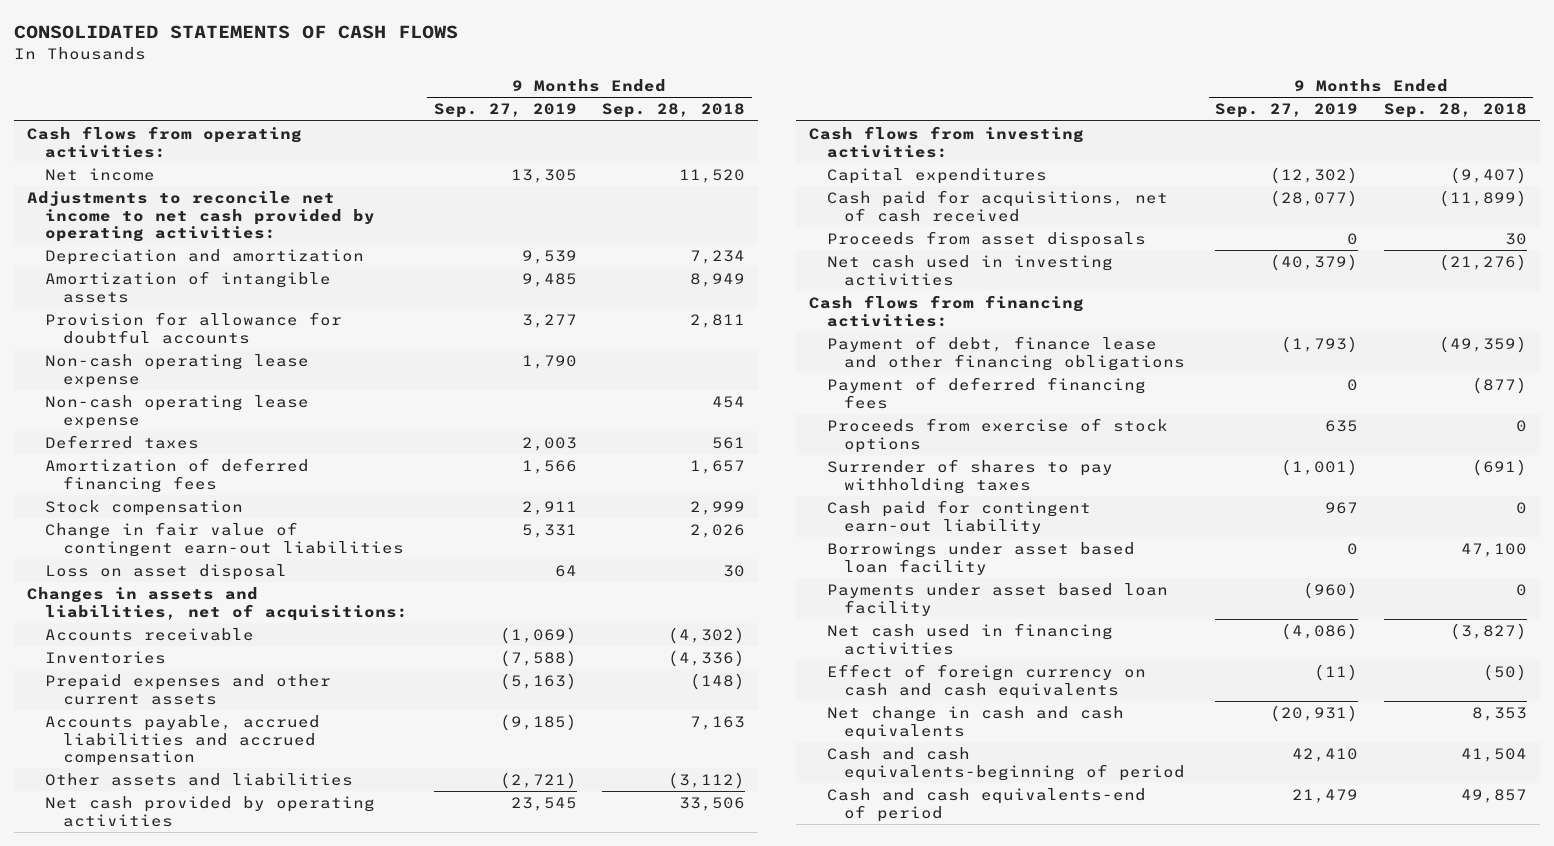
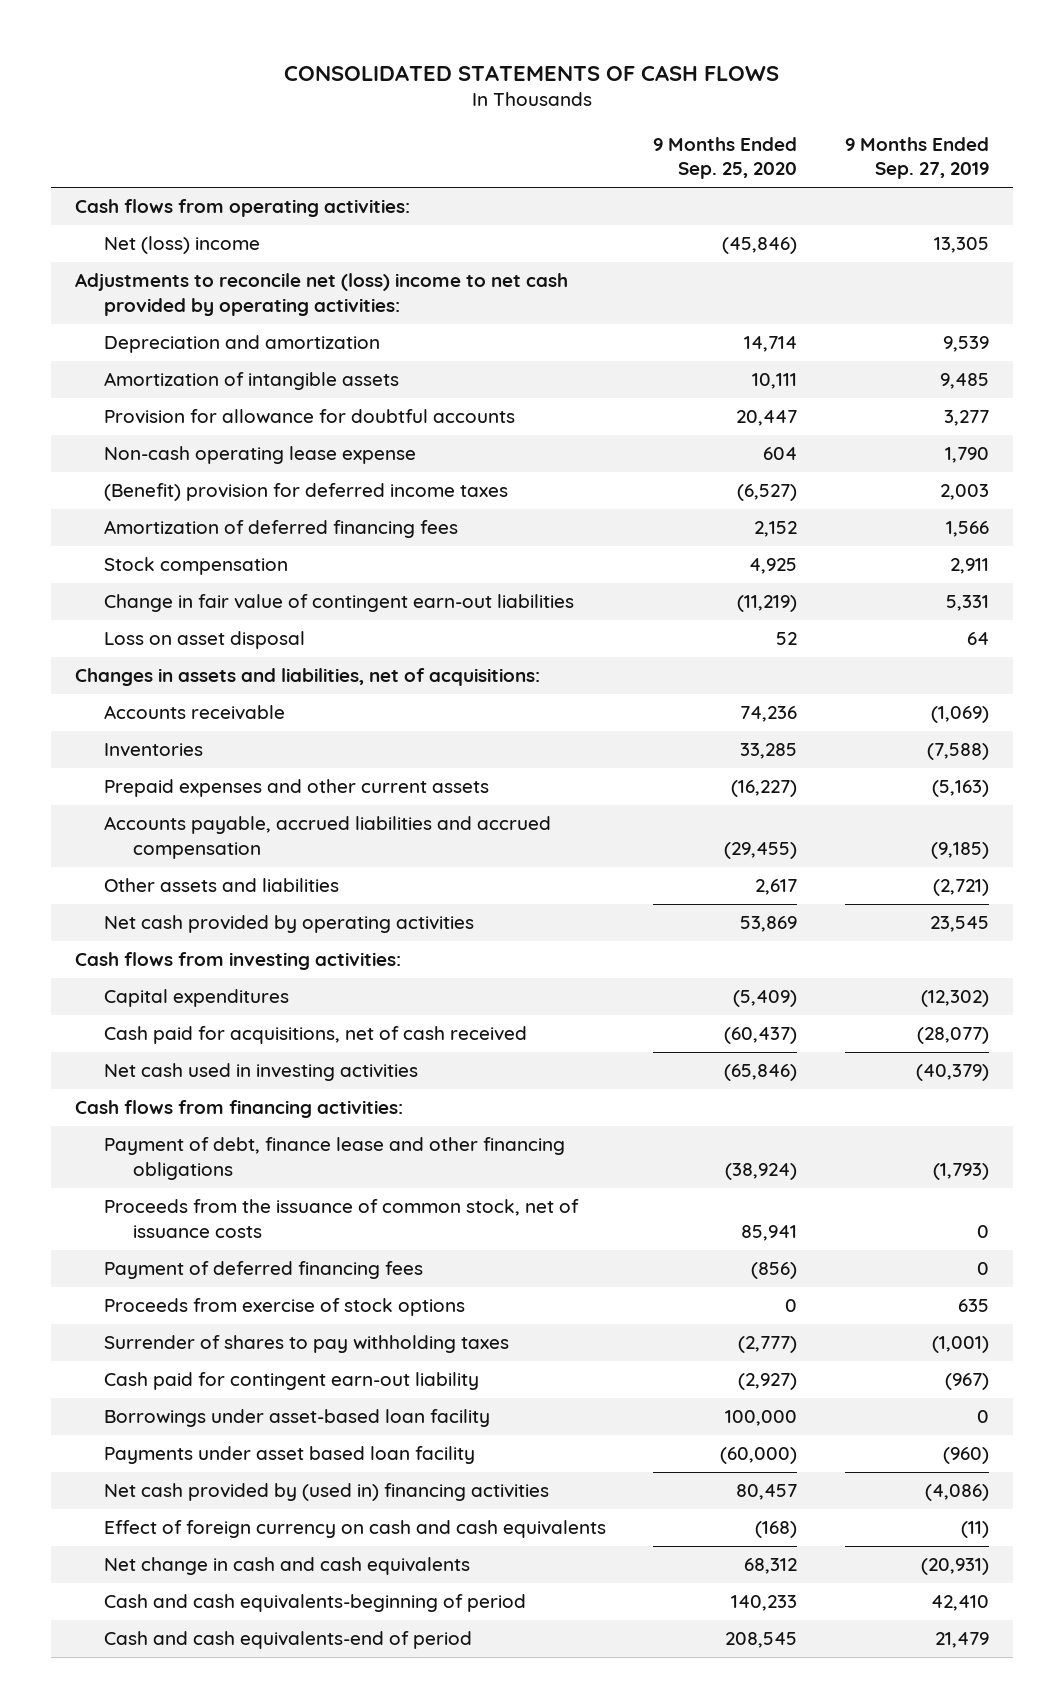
[602,103,746,119] Sep. 28, 2018 -> none
none -> [653,136,798,180] 9 Months Ended Sep. 25, 2020
[44,168,155,182] Net income -> [103,236,260,255] Net (loss) income
[27,191,375,243] Adjustments to reconcile net income to net cash provided by operating activities: -> [74,273,568,316] Adjustments to reconcile net (loss) income to net cash provided by operating activities:
[44,395,309,429] Non-cash operating lease expense -> none
[44,435,199,450] Deferred taxes -> [103,483,508,502] (Benefit) provision for deferred income taxes
[826,231,1146,249] Proceeds from asset disposals -> none
none -> [103,1199,579,1238] Proceeds from the issuance of common stock, net of issuance costs
[1325,502,1359,515] 967 -> [945,1373,990,1391] (967)
[826,542,1135,575] Borrowings under asset based loan facility -> [103,1409,490,1428] Borrowings under asset-based loan facility
[826,623,1113,655] Net cash used in financing activities -> [103,1483,549,1502] Net cash provided by (used in) financing activities

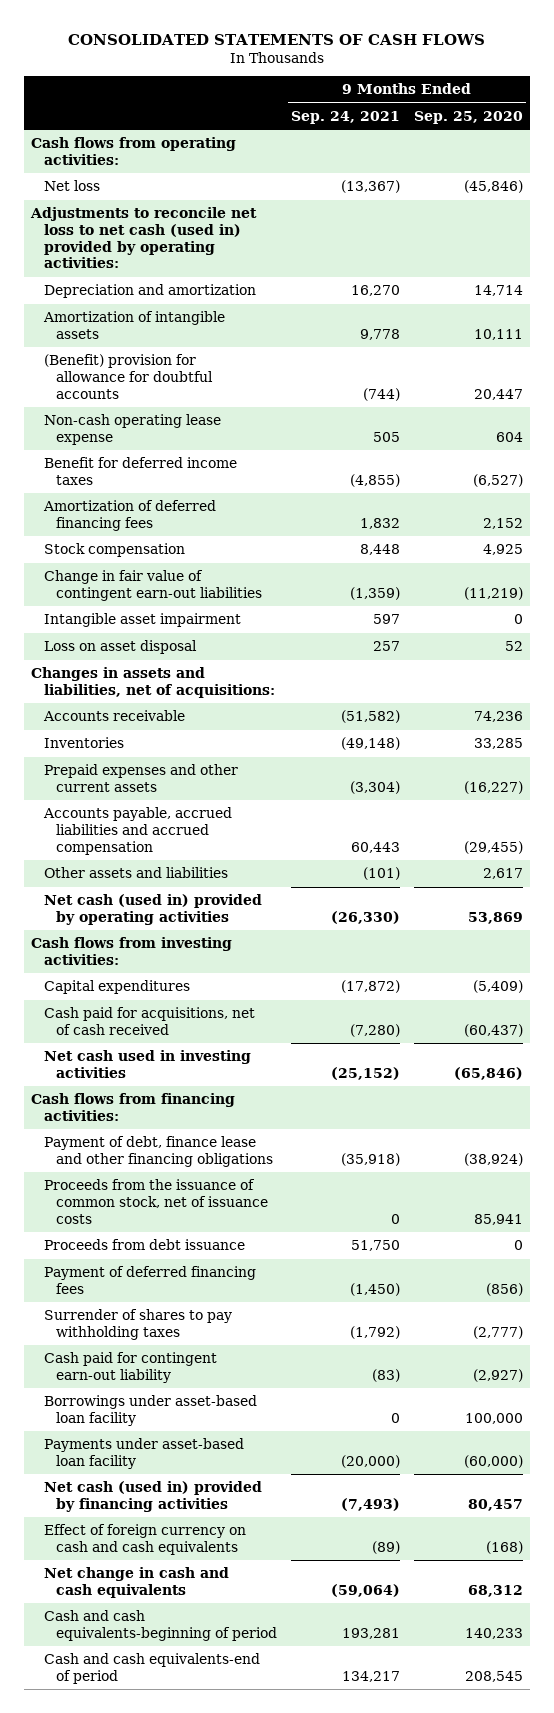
[845,136,990,180] 9 Months Ended Sep. 27, 2019 -> none
none -> [291,110,401,124] Sep. 24, 2021
[103,236,260,255] Net (loss) income -> [43,180,100,192] Net loss
[74,273,568,316] Adjustments to reconcile net (loss) income to net cash provided by operating activities: -> [30,207,258,269] Adjustments to reconcile net loss to net cash (used in) provided by operating activities:
[103,409,515,425] Provision for allowance for doubtful accounts -> [43,354,214,399] (Benefit) provision for allowance for doubtful accounts
[103,483,508,502] (Benefit) provision for deferred income taxes -> [43,457,237,485] Benefit for deferred income taxes
none -> [43,613,241,628] Intangible asset impairment
[103,915,474,934] Net cash provided by operating activities -> [43,894,262,925] Net cash (used in) provided by operating activities
none -> [43,1239,245,1251] Proceeds from debt issuance
[103,1298,465,1317] Proceeds from exercise of stock options -> none
[103,1446,475,1465] Payments under asset based loan facility -> [43,1438,244,1469] Payments under asset-based loan facility
[103,1483,549,1502] Net cash provided by (used in) financing activities -> [43,1481,262,1512] Net cash (used in) provided by financing activities

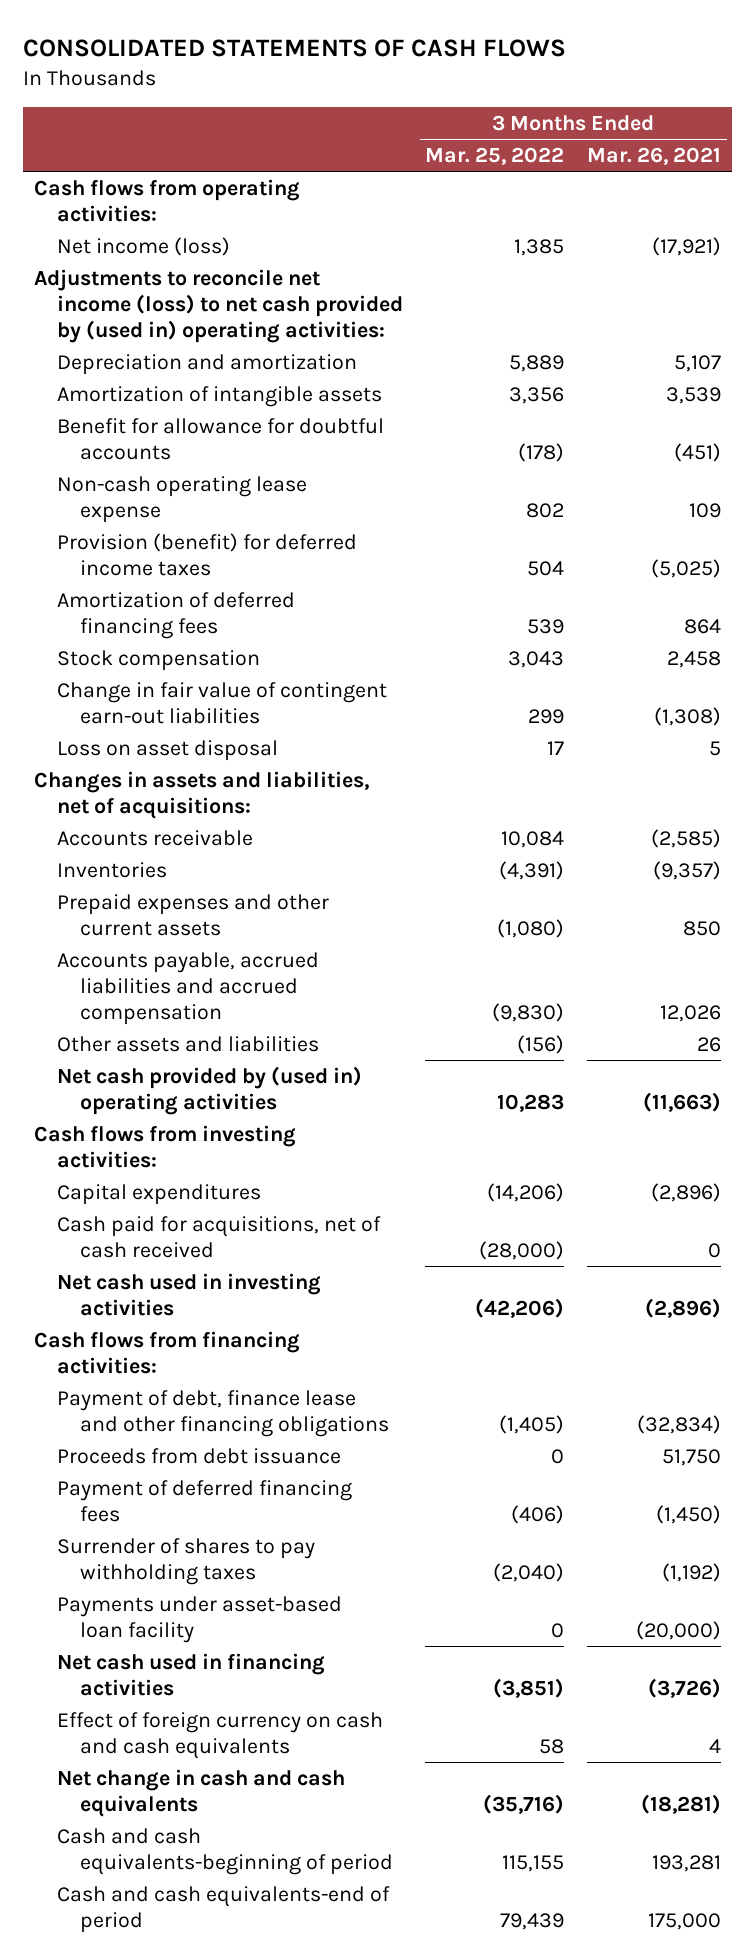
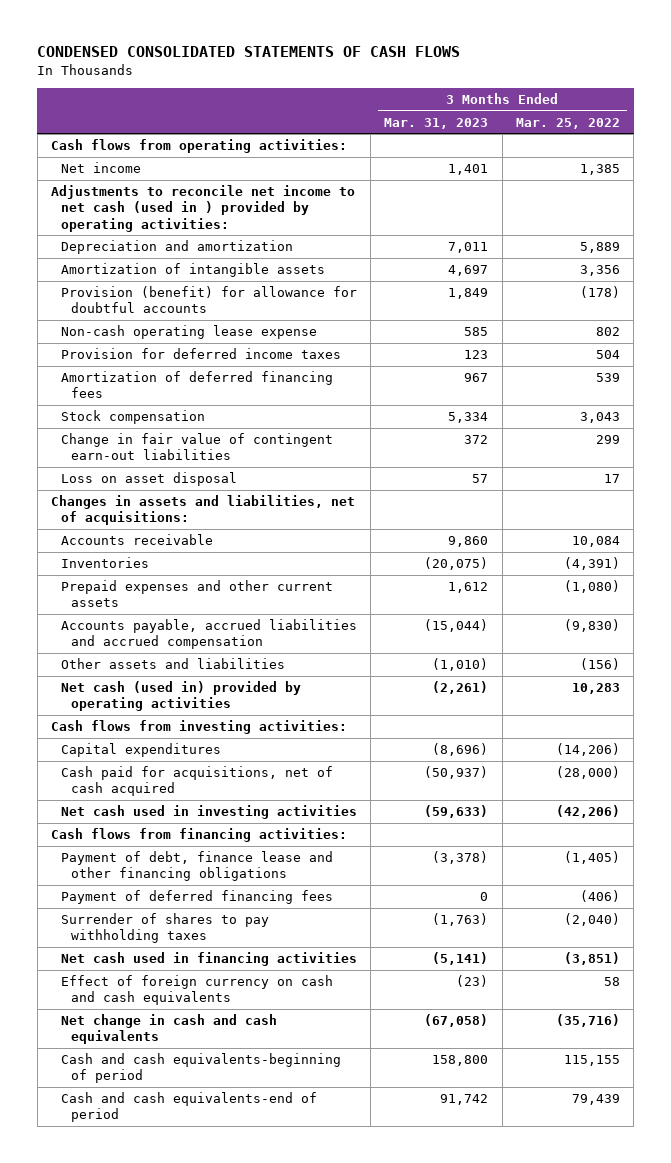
[22,39,566,58] CONSOLIDATED STATEMENTS OF CASH FLOWS -> [37,46,461,58] CONDENSED CONSOLIDATED STATEMENTS OF CASH FLOWS
[587,146,722,165] Mar. 26, 2021 -> none
none -> [384,117,489,129] Mar. 31, 2023
[56,236,230,256] Net income (loss) -> [61,162,142,174] Net income
[34,268,403,343] Adjustments to reconcile net income (loss) to net cash provided by (used in) operating activities: -> [51,185,356,232] Adjustments to reconcile net income to net cash (used in ) provided by operating activities:
[56,417,384,460] Benefit for allowance for doubtful accounts -> [61,286,358,314] Provision (benefit) for allowance for doubtful accounts
[56,532,357,576] Provision (benefit) for deferred income taxes -> [61,348,342,360] Provision for deferred income taxes
[56,1065,362,1115] Net cash provided by (used in) operating activities -> [61,681,302,712] Net cash (used in) provided by operating activities
[56,1215,381,1258] Cash paid for acquisitions, net of cash received -> [61,766,334,797] Cash paid for acquisitions, net of cash acquired
[56,1447,341,1464] Proceeds from debt issuance -> none
[56,1595,342,1643] Payments under asset-based loan facility -> none

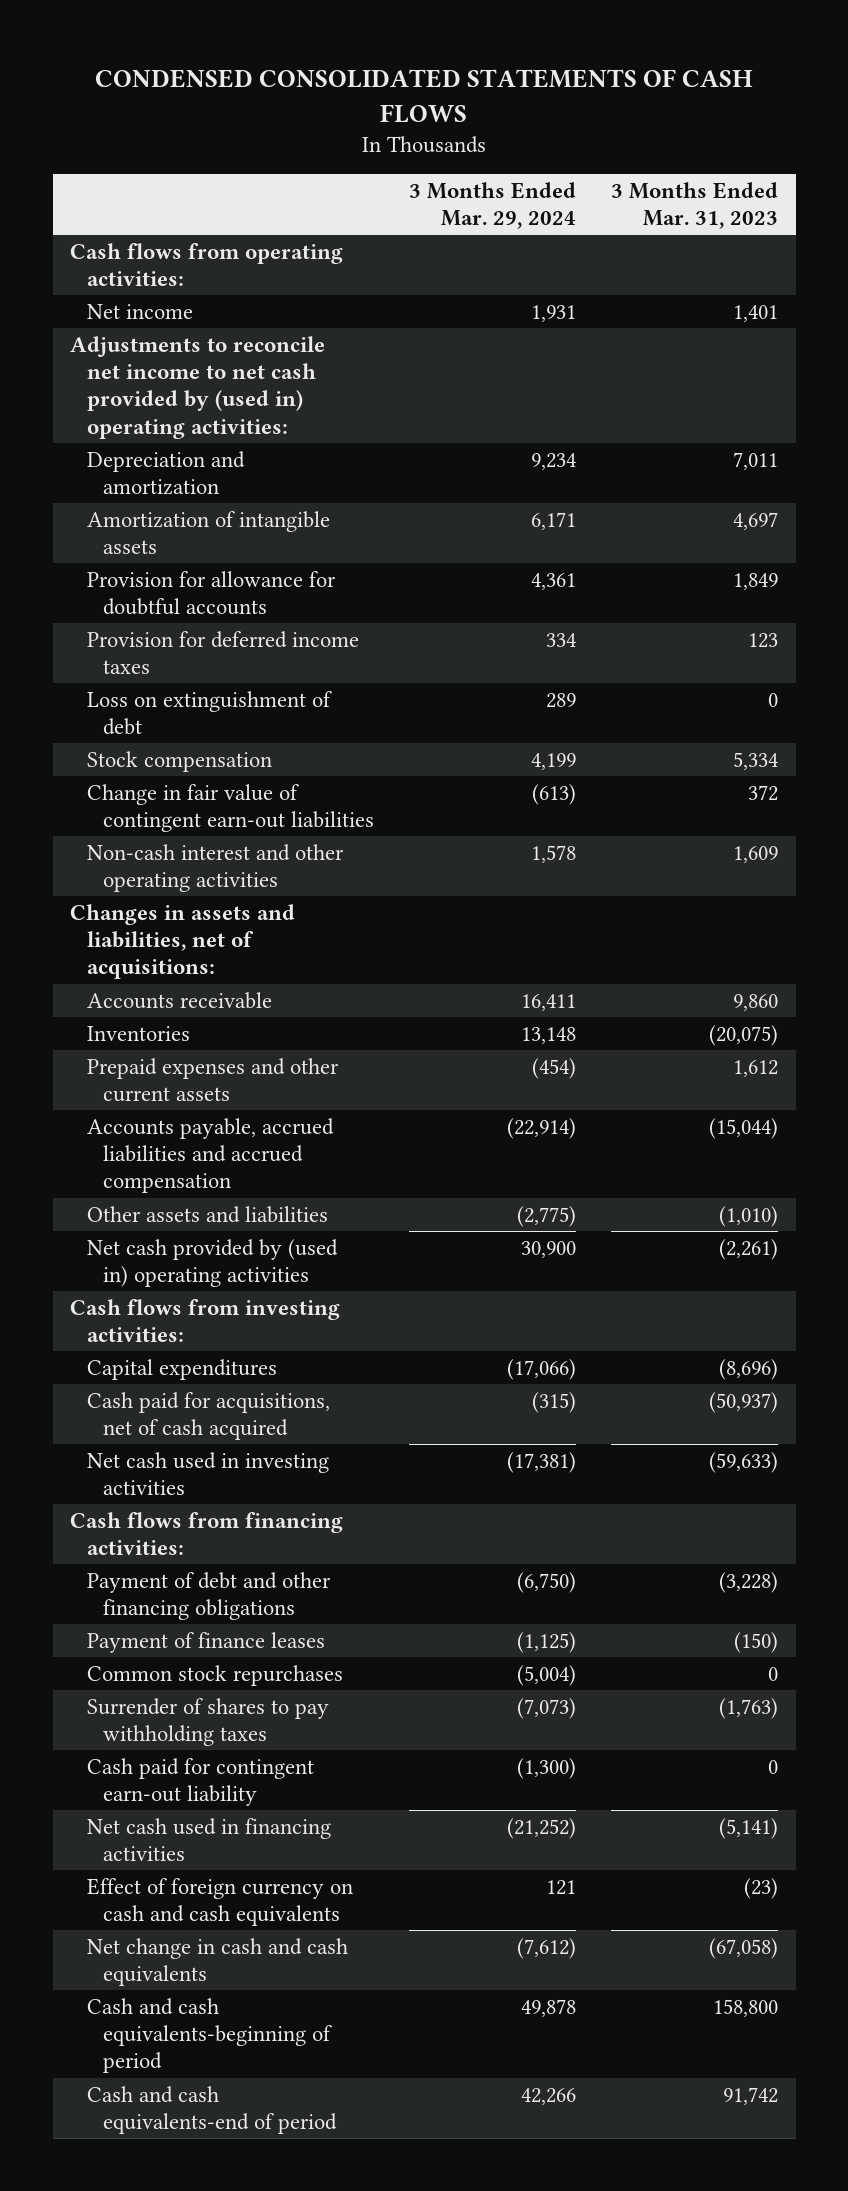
[515,117,620,129] Mar. 25, 2022 -> none
none -> [409,181,577,230] 3 Months Ended Mar. 29, 2024
[51,185,356,232] Adjustments to reconcile net income to net cash (used in ) provided by operating activities: -> [70,335,326,439] Adjustments to reconcile net income to net cash provided by (used in) operating activities:
[61,325,318,340] Non-cash operating lease expense -> none
[61,286,358,314] Provision (benefit) for allowance for doubtful accounts -> [86,570,336,616] Provision for allowance for doubtful accounts
[61,371,334,399] Amortization of deferred financing fees -> none
none -> [86,690,332,736] Loss on extinguishment of debt
[61,472,238,487] Loss on asset disposal -> none
none -> [86,843,344,893] Non-cash interest and other operating activities
[61,681,302,712] Net cash (used in) provided by operating activities -> [86,1238,338,1288] Net cash provided by (used in) operating activities
[61,890,334,905] Payment of deferred financing fees -> none
[61,851,334,882] Payment of debt, finance lease and other financing obligations -> [86,1571,331,1621] Payment of debt and other financing obligations
[432,851,489,865] (3,378) -> [719,1571,779,1593] (3,228)
none -> [86,1631,325,1653] Payment of finance leases
none -> [86,1664,343,1686] Common stock repurchases
none -> [86,1757,314,1807] Cash paid for contingent earn-out liability

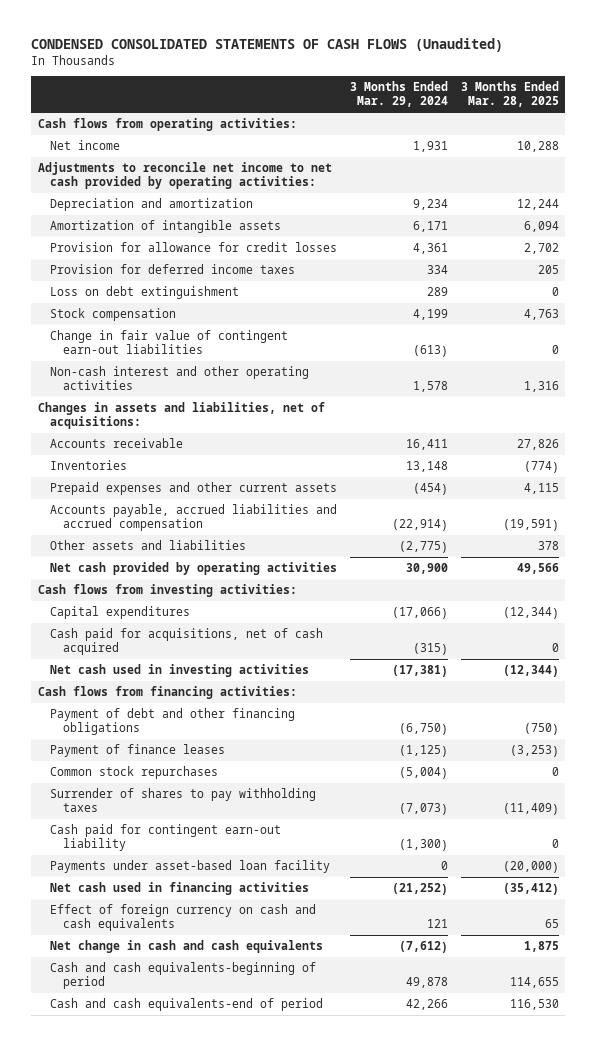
[95,69,754,123] CONDENSED CONSOLIDATED STATEMENTS OF CASH FLOWS -> [31,38,504,53] CONDENSED CONSOLIDATED STATEMENTS OF CASH FLOWS (Unaudited)
[611,181,779,230] 3 Months Ended Mar. 31, 2023 -> none
none -> [460,81,559,108] 3 Months Ended Mar. 28, 2025
[70,335,326,439] Adjustments to reconcile net income to net cash provided by (used in) operating activities: -> [37,162,332,190] Adjustments to reconcile net income to net cash provided by operating activities:
[86,570,336,616] Provision for allowance for doubtful accounts -> [50,242,338,253] Provision for allowance for credit losses
[86,690,332,736] Loss on extinguishment of debt -> [50,286,240,300] Loss on debt extinguishment
[86,1238,338,1288] Net cash provided by (used in) operating activities -> [50,562,338,576] Net cash provided by operating activities
none -> [50,860,331,874] Payments under asset-based loan facility

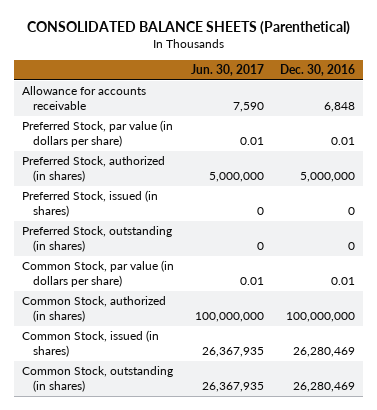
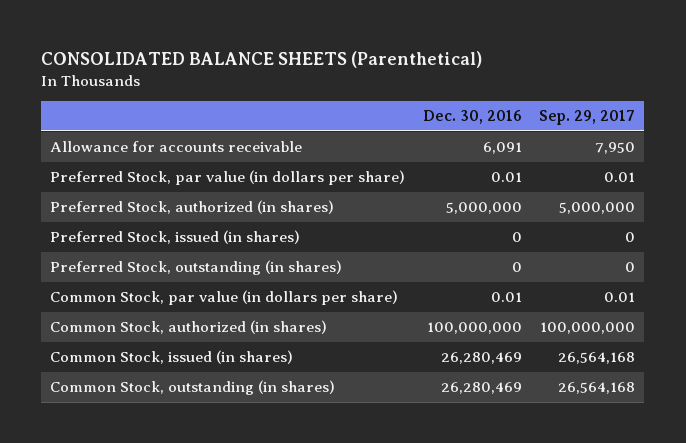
[190,63,264,76] Jun. 30, 2017 -> none
none -> [539,110,636,126] Sep. 29, 2017
[323,102,355,113] 6,848 -> [482,142,522,155] 6,091

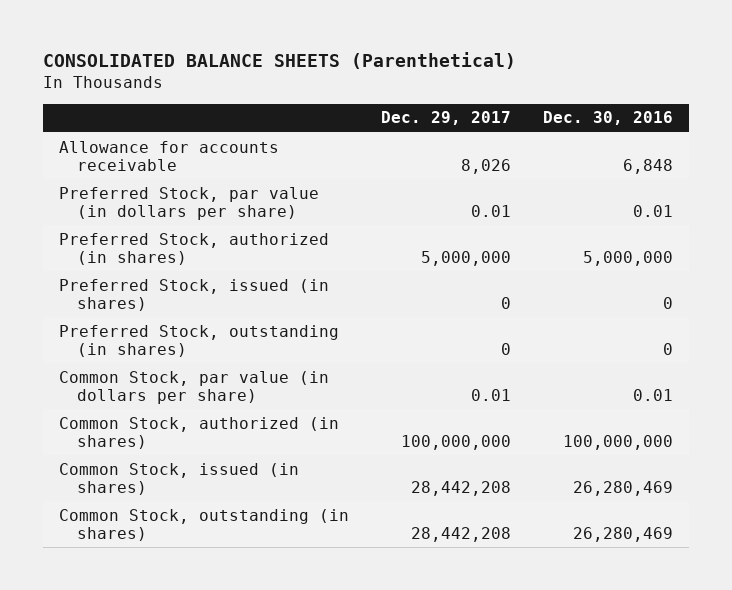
[539,110,636,126] Sep. 29, 2017 -> none
none -> [380,111,511,126] Dec. 29, 2017
[482,142,522,155] 6,091 -> [622,158,673,174] 6,848

